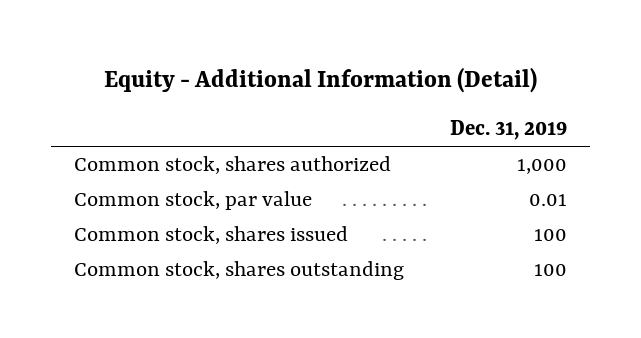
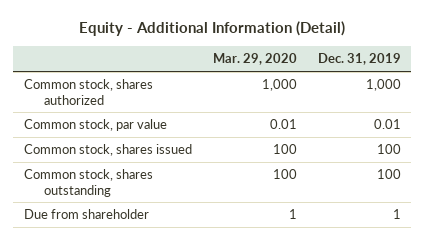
none -> [212,53,297,66] Mar. 29, 2020
none -> [23,209,149,220] Due from shareholder

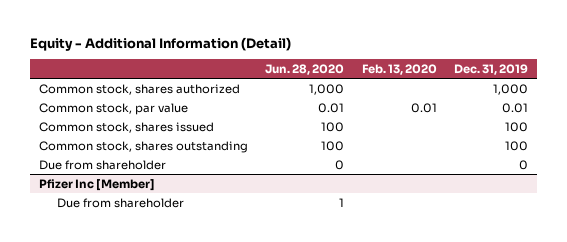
[212,53,297,66] Mar. 29, 2020 -> none
none -> [265,63,345,75] Jun. 28, 2020
none -> [361,63,437,75] Feb. 13, 2020
[392,209,401,220] 1 -> [519,159,529,170] 0
none -> [39,178,156,191] Pfizer Inc [Member]
none -> [56,197,184,208] Due from shareholder

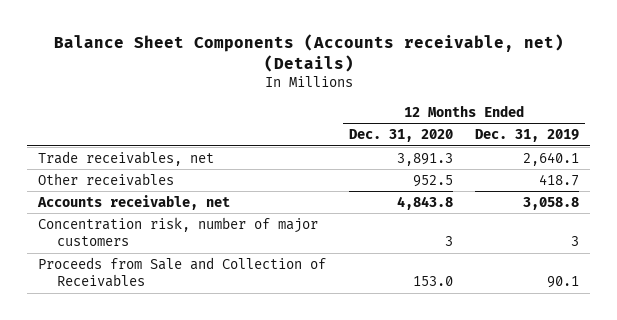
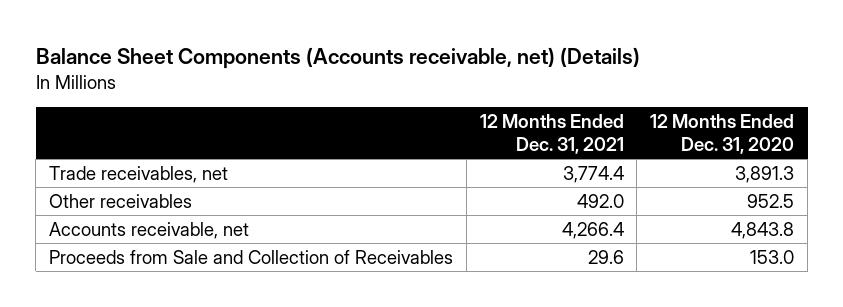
[475,129,580,143] Dec. 31, 2019 -> none
none -> [479,114,624,155] 12 Months Ended Dec. 31, 2021
[38,216,319,247] Concentration risk, number of major customers -> none

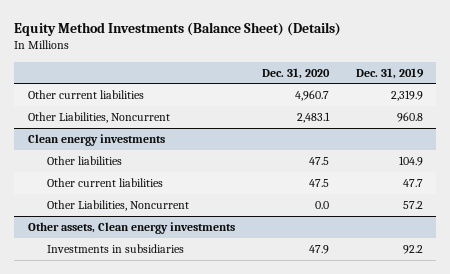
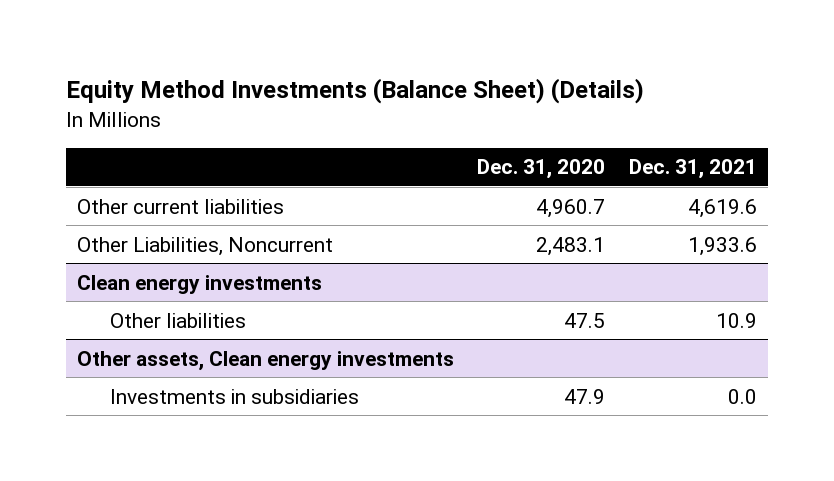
[355,67,424,79] Dec. 31, 2019 -> none
none -> [628,159,757,180] Dec. 31, 2021
[46,177,163,187] Other current liabilities -> none
[46,199,189,211] Other Liabilities, Noncurrent -> none

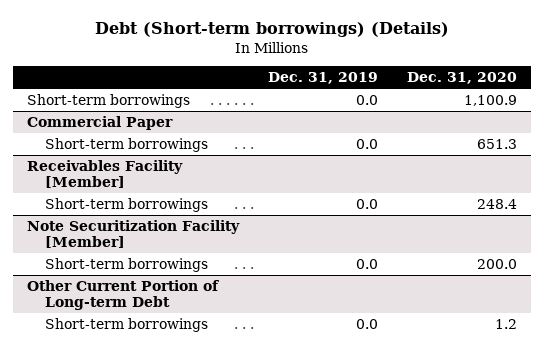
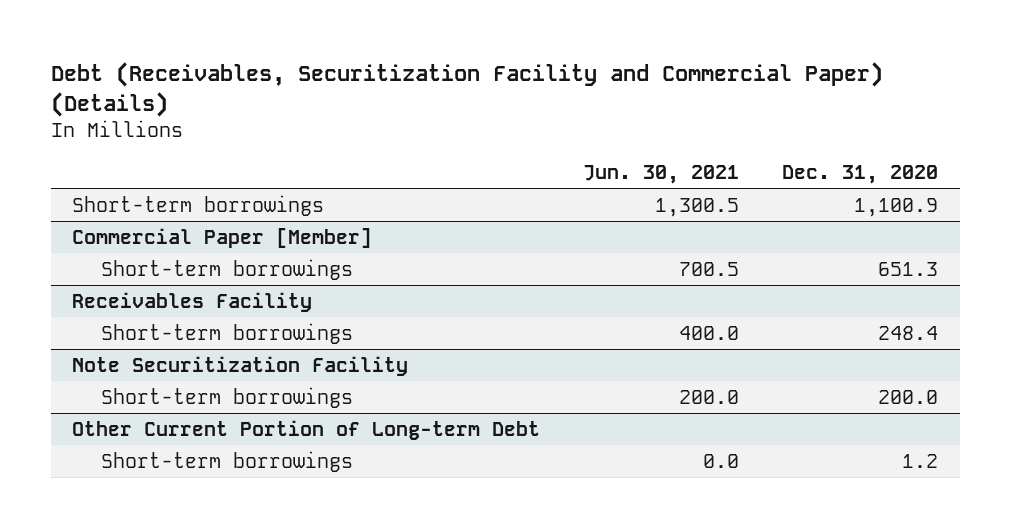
[95,22,450,38] Debt (Short-term borrowings) (Details) -> [50,61,883,117] Debt (Receivables, Securitization Facility and Commercial Paper) (Details)
[268,72,379,85] Dec. 31, 2019 -> none
none -> [583,164,740,184] Jun. 30, 2021
[27,116,174,131] Commercial Paper -> [72,227,373,248] Commercial Paper [Member]
[27,160,184,189] Receivables Facility [Member] -> [72,291,313,312] Receivables Facility
[27,220,241,249] Note Securitization Facility [Member] -> [72,355,409,376] Note Securitization Facility

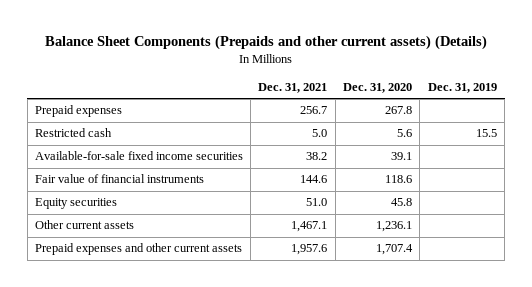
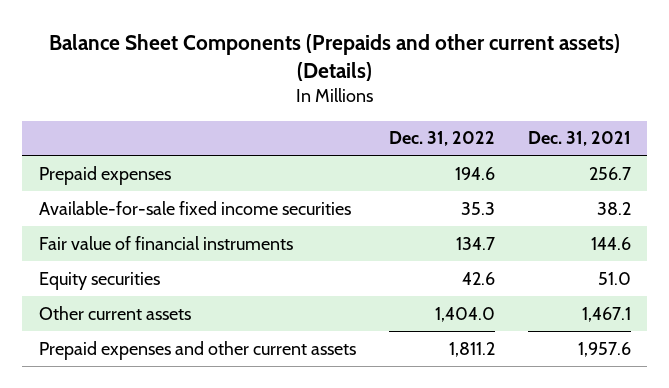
[343,83,413,94] Dec. 31, 2020 -> none
[427,83,497,94] Dec. 31, 2019 -> none
none -> [388,131,495,147] Dec. 31, 2022
[34,128,112,138] Restricted cash -> none

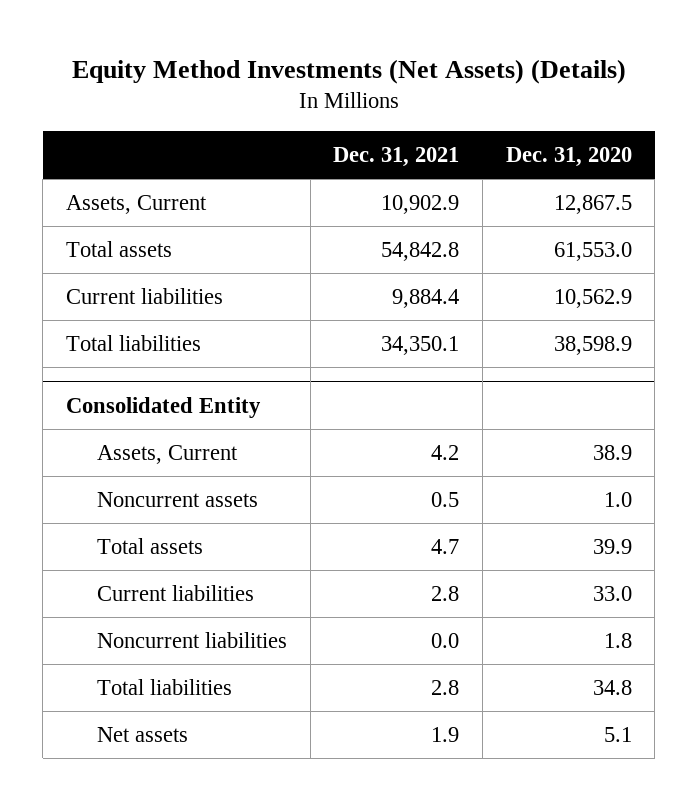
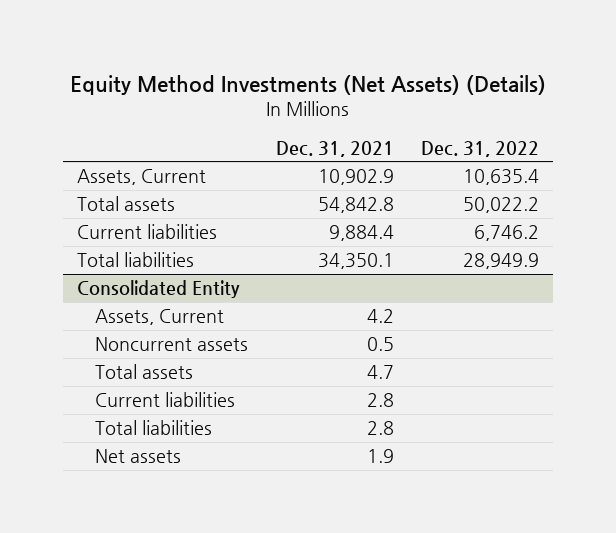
[505,146,632,167] Dec. 31, 2020 -> none
none -> [421,140,540,157] Dec. 31, 2022
[97,632,288,649] Noncurrent liabilities -> none

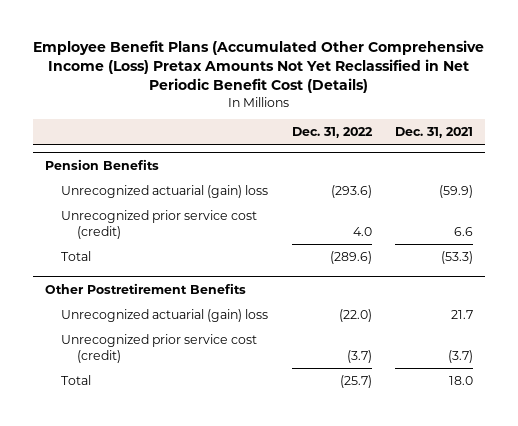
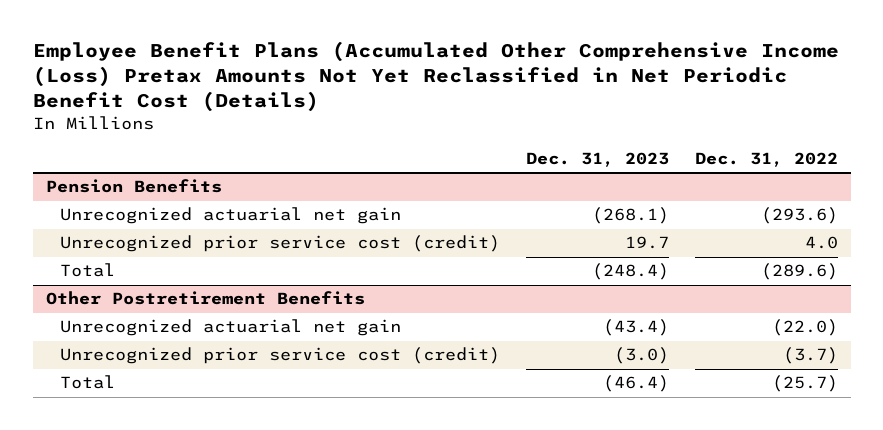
[395,127,474,139] Dec. 31, 2021 -> none
none -> [525,151,669,167] Dec. 31, 2023
[60,184,268,198] Unrecognized actuarial (gain) loss -> [60,207,402,225] Unrecognized actuarial net gain
[60,308,268,322] Unrecognized actuarial (gain) loss -> [60,319,402,337] Unrecognized actuarial net gain

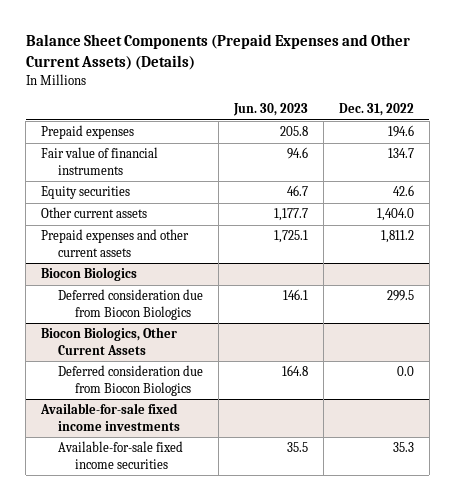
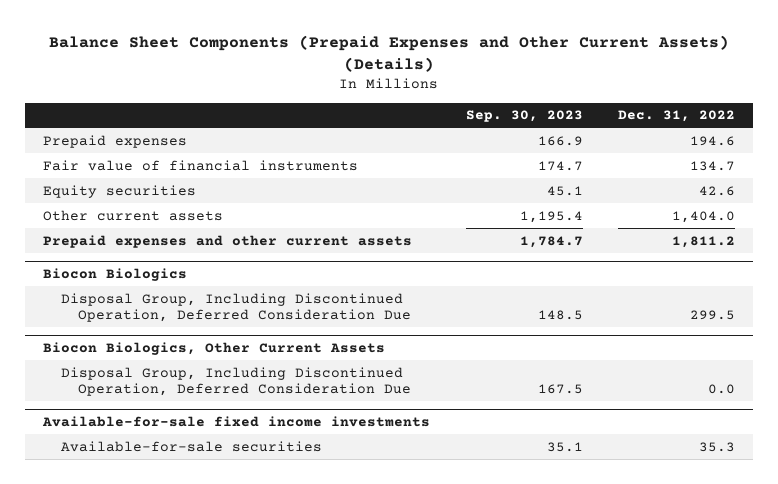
[233,103,309,117] Jun. 30, 2023 -> none
none -> [465,110,583,123] Sep. 30, 2023
[58,289,204,320] Deferred consideration due from Biocon Biologics -> [60,292,412,323] Disposal Group, Including Discontinued Operation, Deferred Consideration Due
[58,365,204,396] Deferred consideration due from Biocon Biologics -> [60,366,412,397] Disposal Group, Including Discontinued Operation, Deferred Consideration Due
[58,441,184,469] Available-for-sale fixed income securities -> [60,440,322,452] Available-for-sale securities

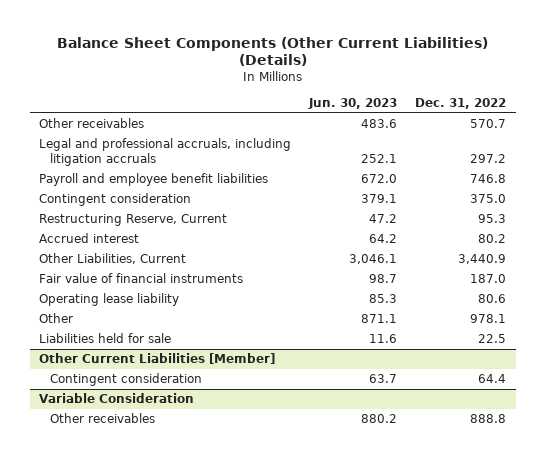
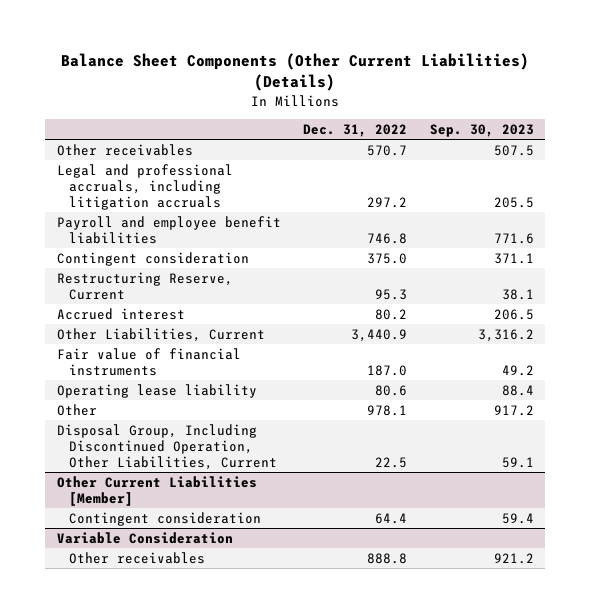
[308,97,398,109] Jun. 30, 2023 -> none
none -> [429,123,534,137] Sep. 30, 2023
[38,333,171,344] Liabilities held for sale -> [56,423,277,470] Disposal Group, Including Discontinued Operation, Other Liabilities, Current

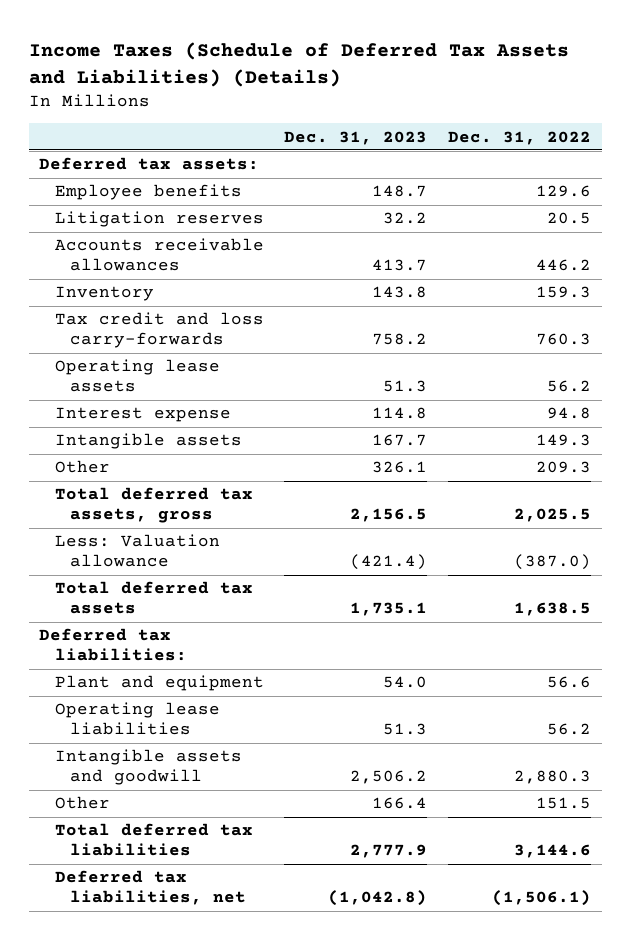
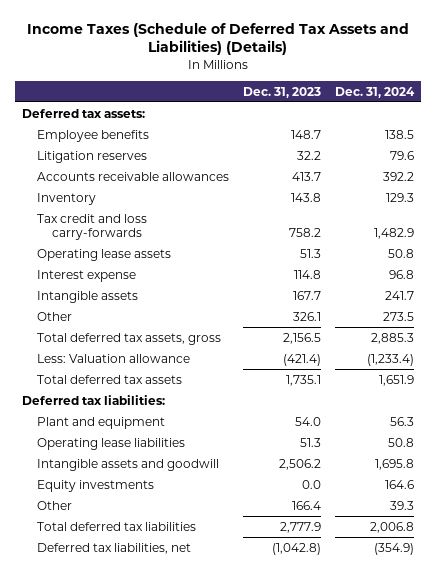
[448,130,592,145] Dec. 31, 2022 -> none
none -> [335,86,416,98] Dec. 31, 2024
none -> [36,479,154,492] Equity investments

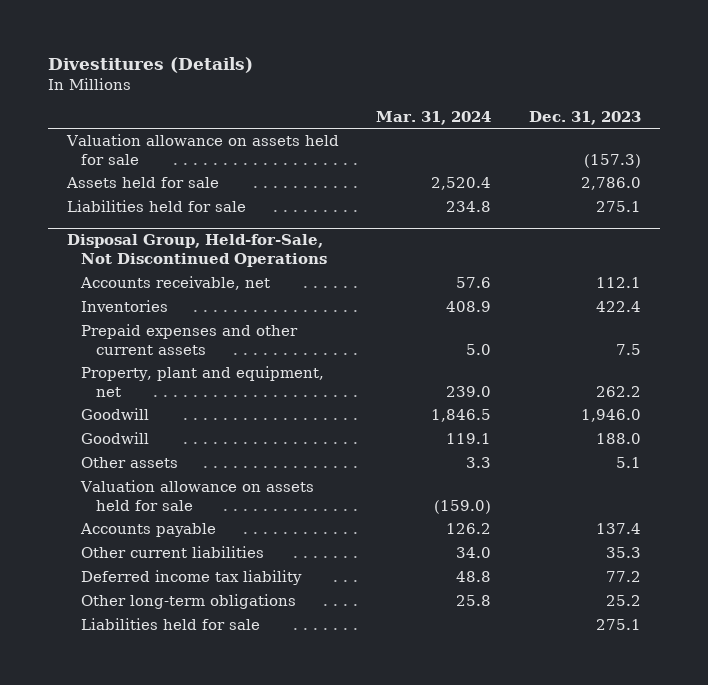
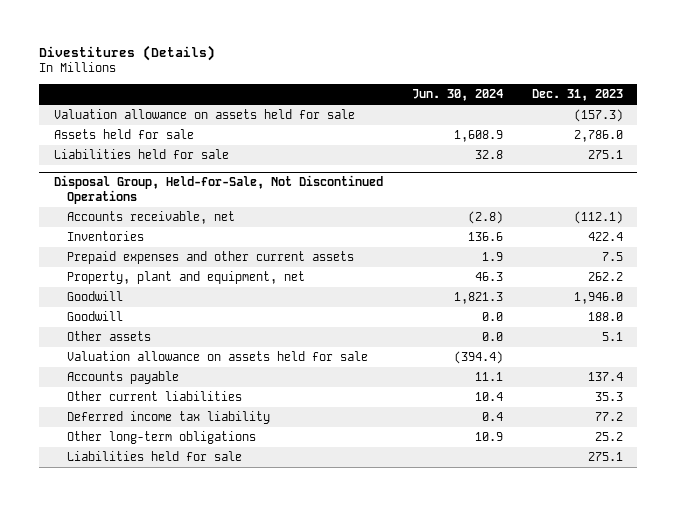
[376,110,492,125] Mar. 31, 2024 -> none
none -> [411,88,503,101] Jun. 30, 2024
[596,277,642,289] 112.1 -> [573,211,623,225] (112.1)

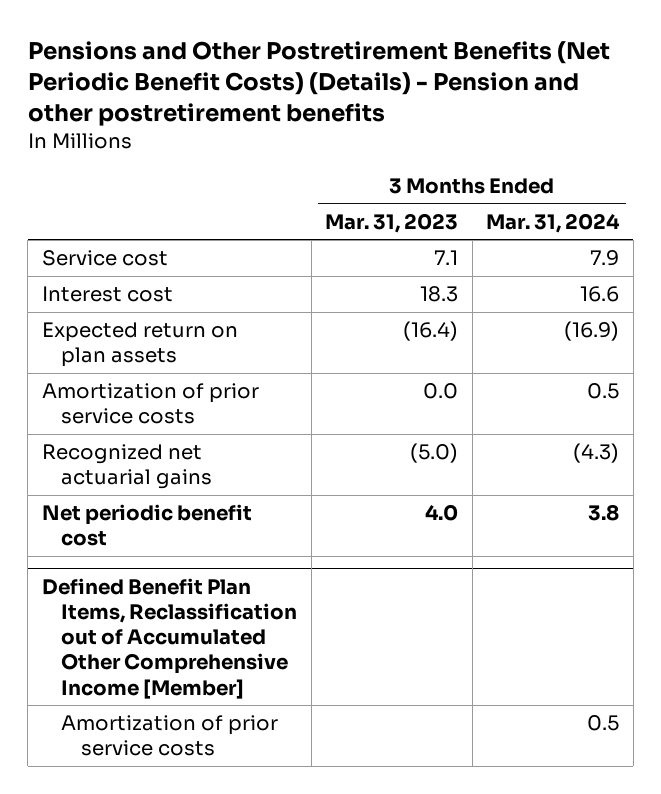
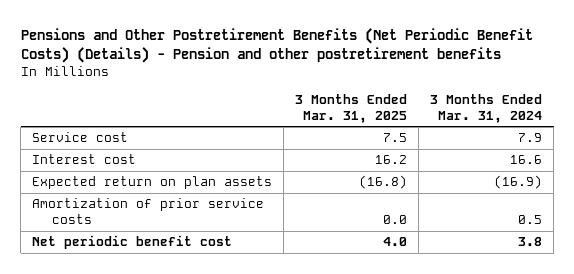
[325,212,459,233] Mar. 31, 2023 -> none
none -> [295,93,408,123] 3 Months Ended Mar. 31, 2025
[41,444,213,490] Recognized net actuarial gains -> none
[41,577,298,699] Defined Benefit Plan Items, Reclassification out of Accumulated Other Comprehensive Income [Member] -> none
[61,715,279,757] Amortization of prior service costs -> none

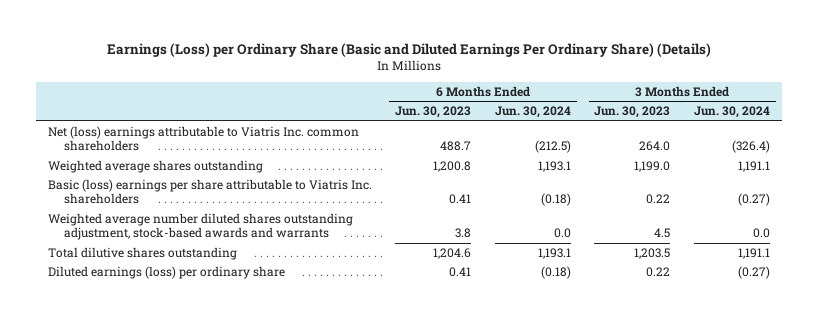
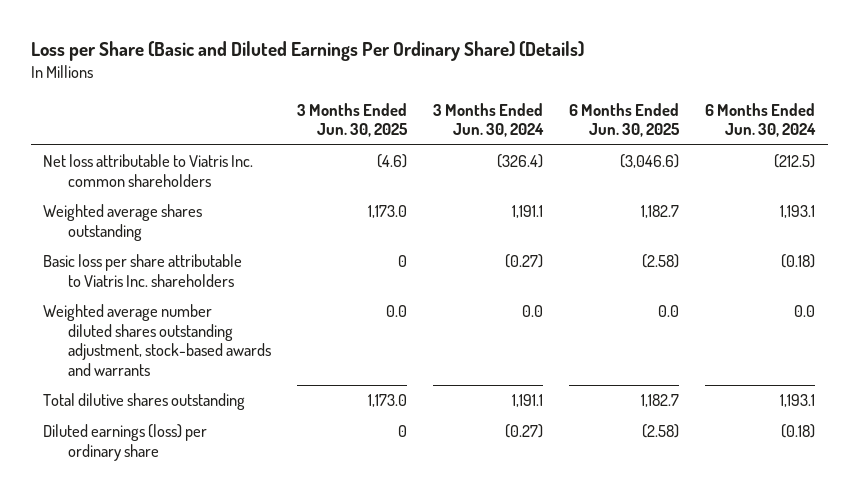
[106,43,711,58] Earnings (Loss) per Ordinary Share (Basic and Diluted Earnings Per Ordinary Share) (Details) -> [30,40,584,61] Loss per Share (Basic and Diluted Earnings Per Ordinary Share) (Details)
[395,106,472,119] Jun. 30, 2023 -> none
[594,106,671,119] Jun. 30, 2023 -> none
none -> [297,102,409,138] 3 Months Ended Jun. 30, 2025
none -> [568,102,680,138] 6 Months Ended Jun. 30, 2025
[47,125,359,152] Net (loss) earnings attributable to Viatris Inc. common shareholders -> [43,154,254,187] Net loss attributable to Viatris Inc. common shareholders
[47,178,372,205] Basic (loss) earnings per share attributable to Viatris Inc. shareholders -> [43,254,243,287] Basic loss per share attributable to Viatris Inc. shareholders

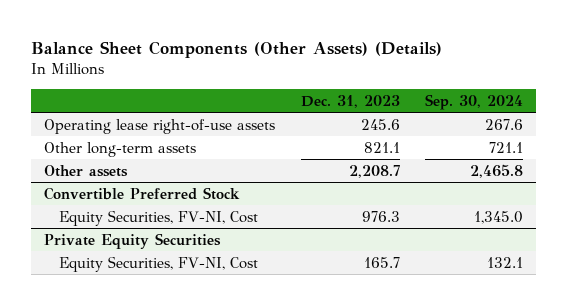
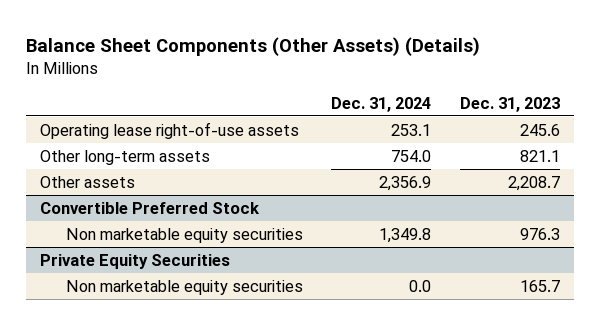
[425,93,524,110] Sep. 30, 2024 -> none
none -> [331,96,432,112] Dec. 31, 2024
[58,209,258,226] Equity Securities, FV-NI, Cost -> [66,227,304,243] Non marketable equity securities
[58,255,258,272] Equity Securities, FV-NI, Cost -> [66,279,304,295] Non marketable equity securities

